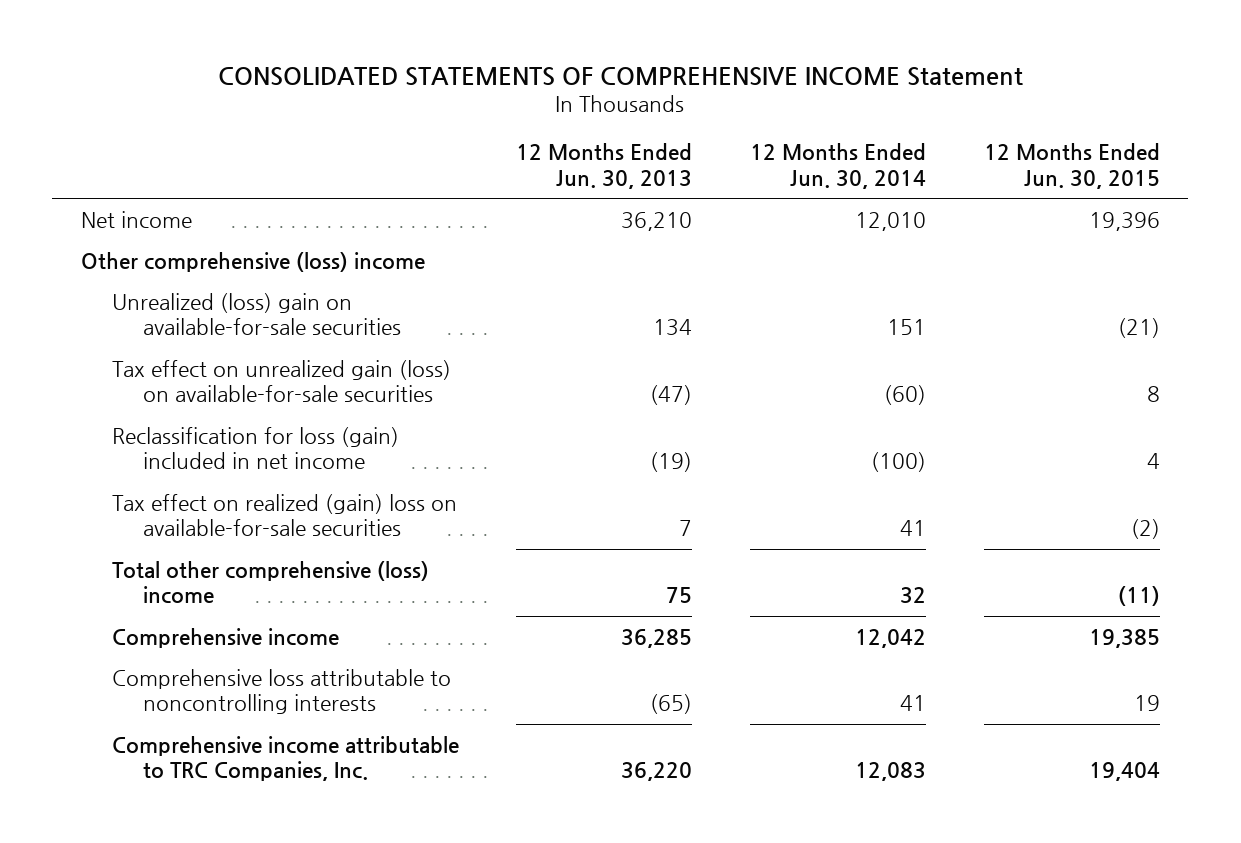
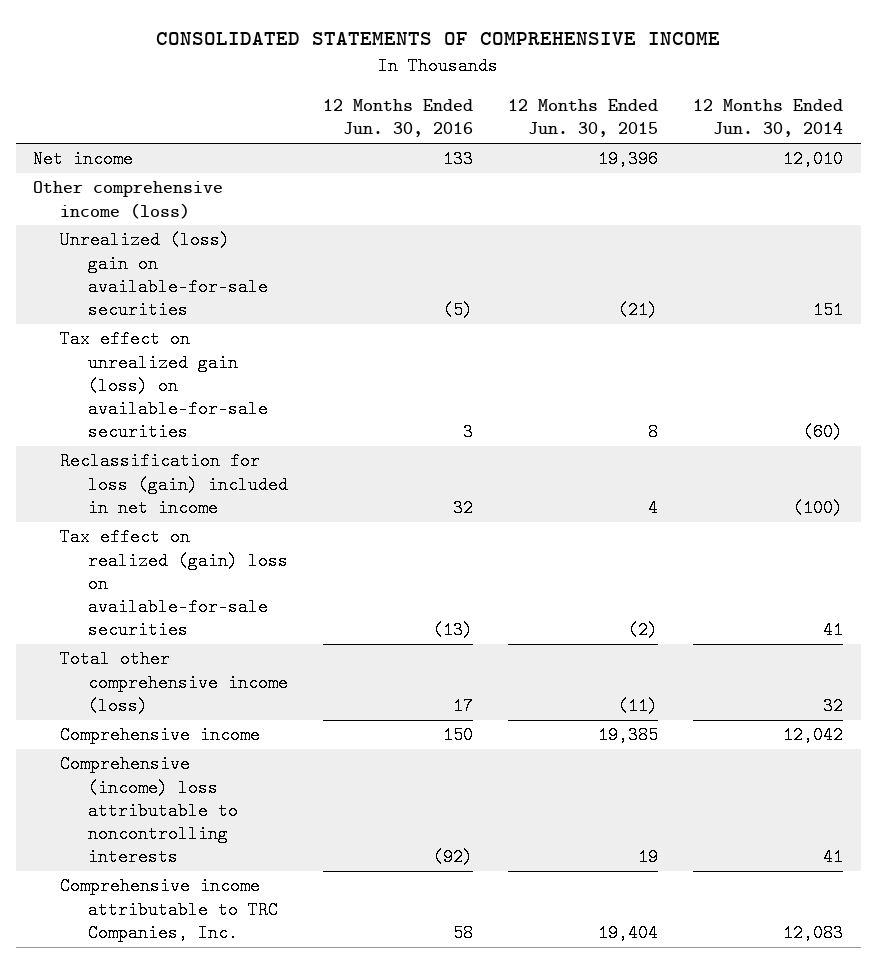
[218,66,1024,86] CONSOLIDATED STATEMENTS OF COMPREHENSIVE INCOME Statement -> [156,32,721,46] CONSOLIDATED STATEMENTS OF COMPREHENSIVE INCOME
[516,143,693,189] 12 Months Ended Jun. 30, 2013 -> none
none -> [322,99,473,138] 12 Months Ended Jun. 30, 2016
[80,251,425,272] Other comprehensive (loss) income -> [33,181,224,219] Other comprehensive income (loss)
[111,560,429,605] Total other comprehensive (loss) income -> [60,650,288,715] Total other comprehensive income (loss)
[111,668,451,715] Comprehensive loss attributable to noncontrolling interests -> [60,755,238,867] Comprehensive (income) loss attributable to noncontrolling interests

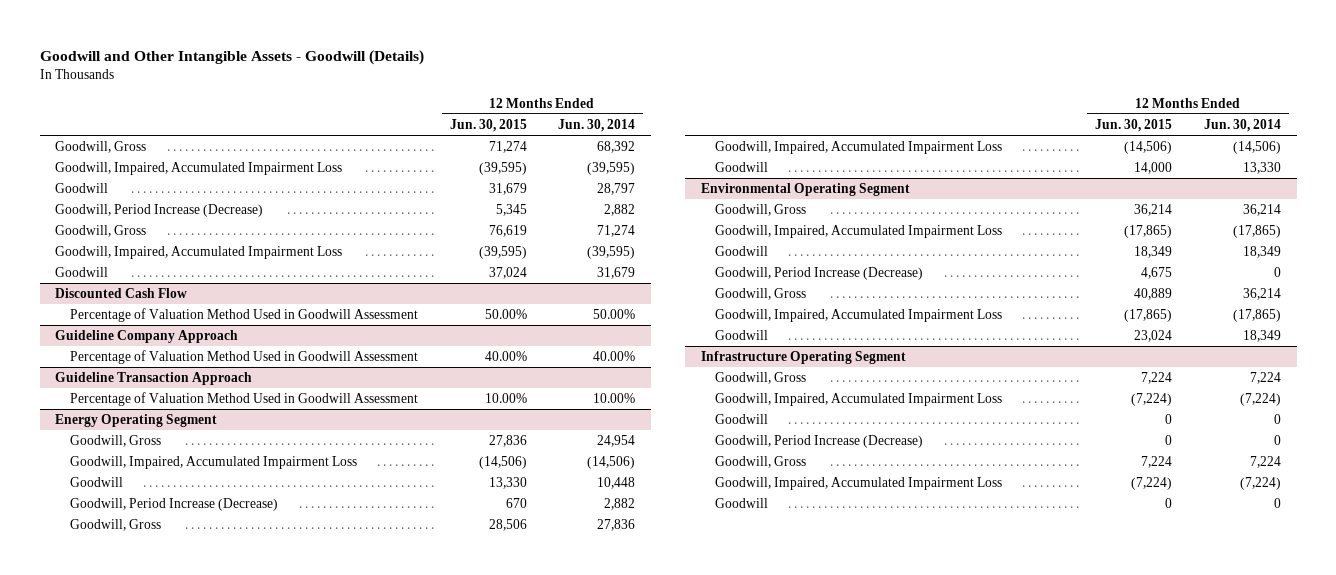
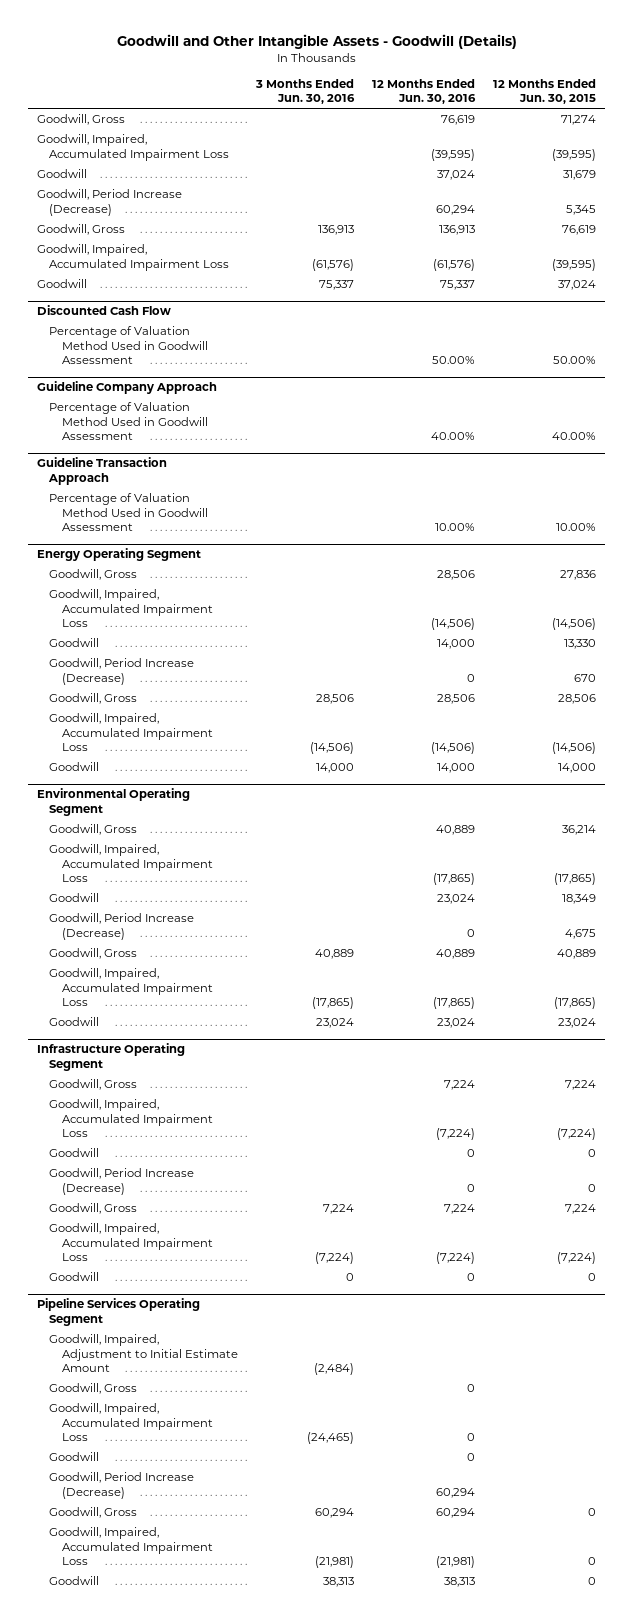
[558,118,636,132] Jun. 30, 2014 -> none
none -> [255,78,356,105] 3 Months Ended Jun. 30, 2016
none -> [372,78,477,105] 12 Months Ended Jun. 30, 2016
none -> [37,1298,201,1327] Pipeline Services Operating Segment
none -> [49,1334,238,1373] Goodwill, Impaired, Adjustment to Initial Estimate Amount
none -> [49,1383,138,1395] Goodwill, Gross
none -> [49,1403,213,1442] Goodwill, Impaired, Accumulated Impairment Loss
none -> [49,1452,100,1462] Goodwill
none -> [49,1472,195,1499] Goodwill, Period Increase (Decrease)
none -> [49,1507,138,1519] Goodwill, Gross
none -> [49,1527,213,1566] Goodwill, Impaired, Accumulated Impairment Loss
none -> [49,1576,100,1586] Goodwill

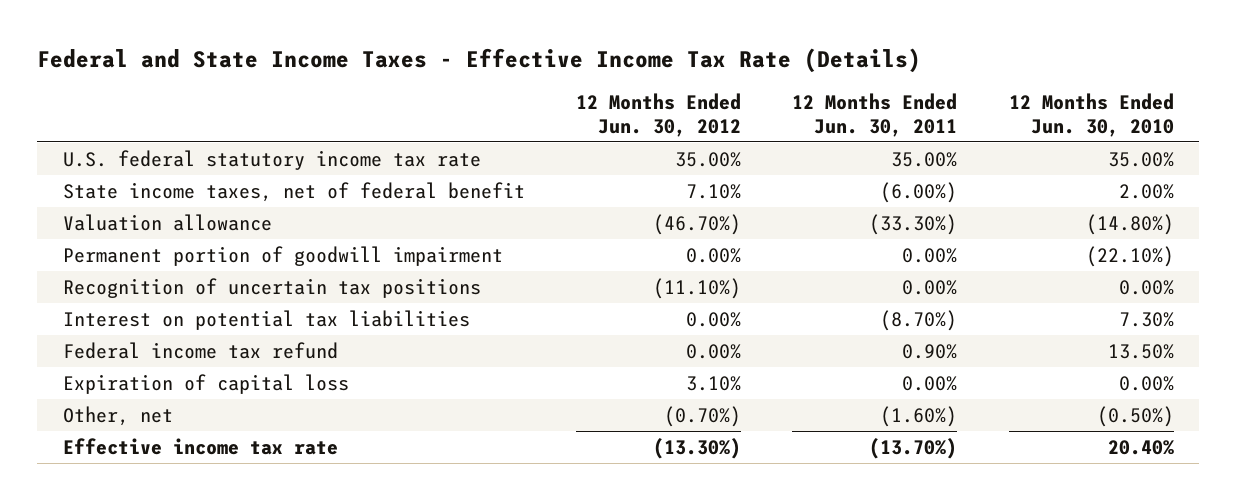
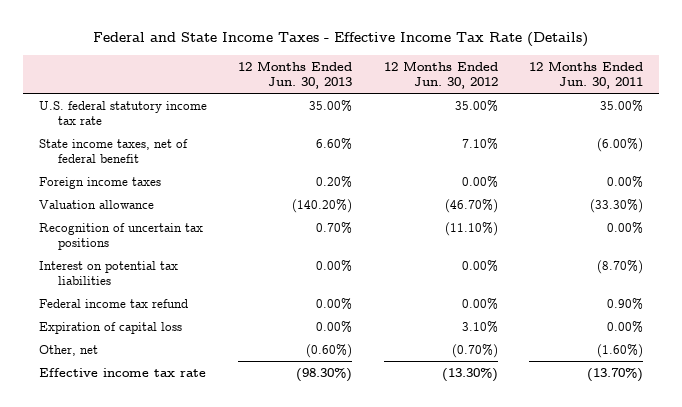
[1008,93,1174,137] 12 Months Ended Jun. 30, 2010 -> none
none -> [238,60,353,89] 12 Months Ended Jun. 30, 2013
none -> [39,176,162,189] Foreign income taxes
[62,245,503,266] Permanent portion of goodwill impairment -> none

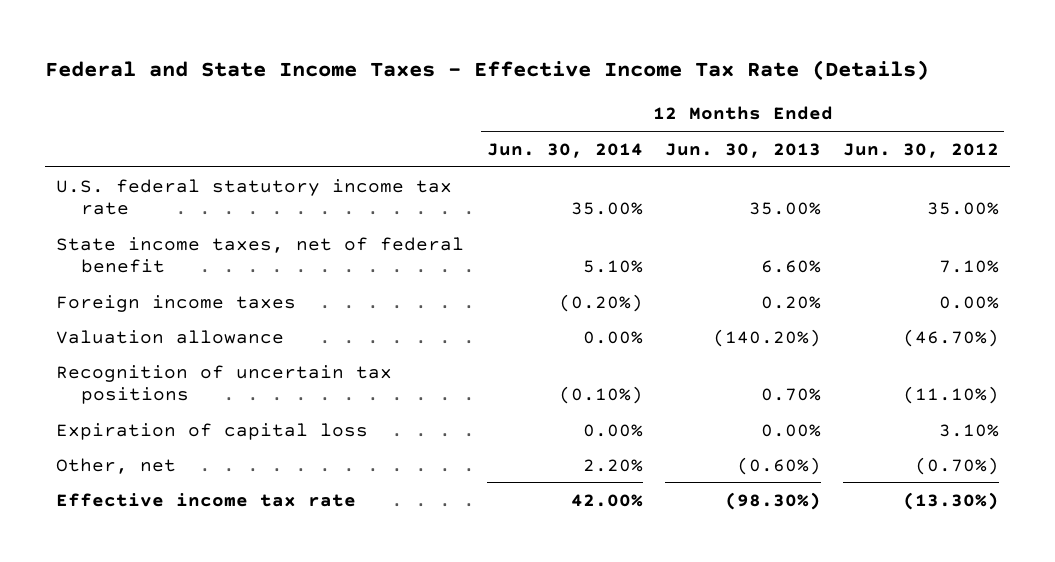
[529,60,644,89] 12 Months Ended Jun. 30, 2011 -> none
none -> [486,142,643,158] Jun. 30, 2014
[39,260,179,286] Interest on potential tax liabilities -> none
[39,298,189,308] Federal income tax refund -> none

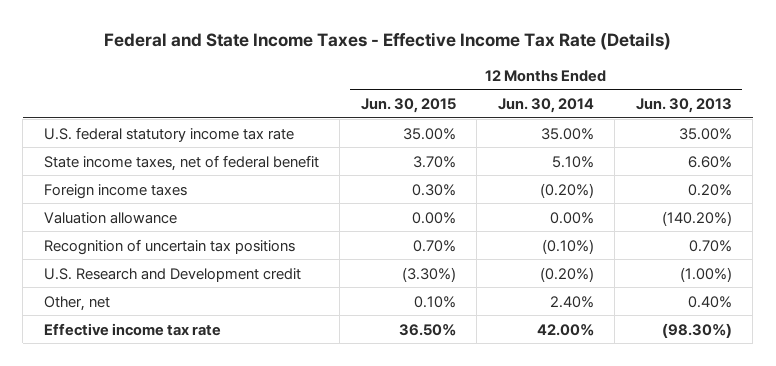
[842,142,999,158] Jun. 30, 2012 -> none
none -> [360,98,456,114] Jun. 30, 2015
[56,422,369,440] Expiration of capital loss -> none
none -> [43,267,301,282] U.S. Research and Development credit
[582,458,643,472] 2.20% -> [549,295,594,308] 2.40%
[736,456,821,475] (0.60%) -> [687,295,732,308] 0.40%

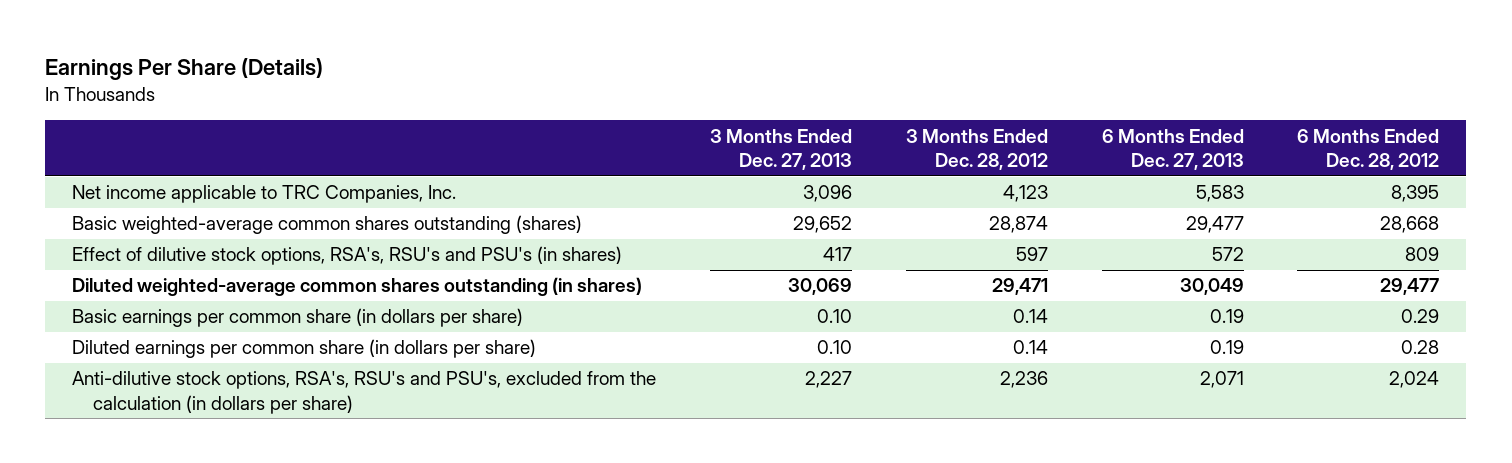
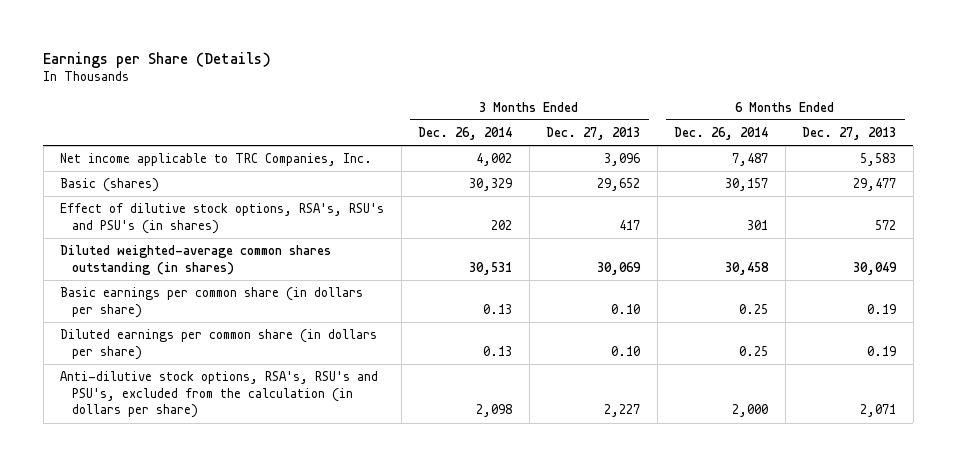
[45,58,324,81] Earnings Per Share (Details) -> [43,51,272,68] Earnings per Share (Details)
[905,128,1048,171] 3 Months Ended Dec. 28, 2012 -> none
[1297,128,1440,171] 6 Months Ended Dec. 28, 2012 -> none
none -> [418,127,513,141] Dec. 26, 2014
none -> [674,127,769,141] Dec. 26, 2014
[72,215,583,235] Basic weighted-average common shares outstanding (shares) -> [60,178,160,193] Basic (shares)

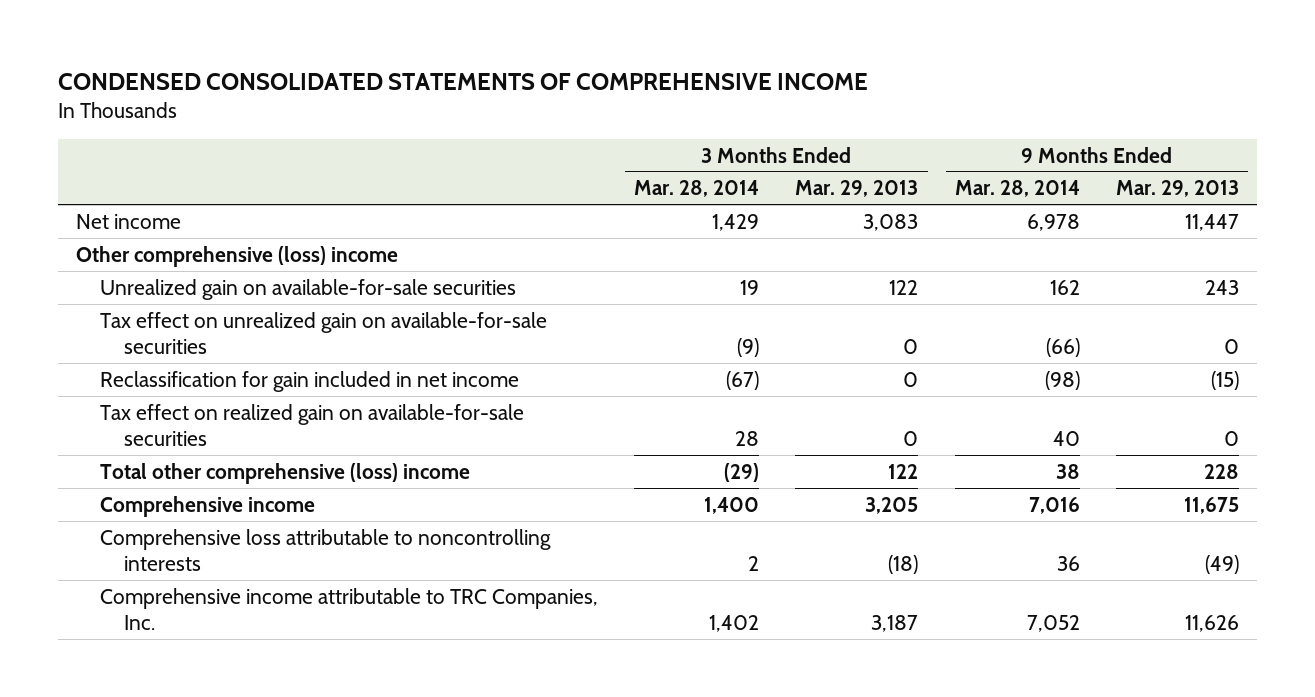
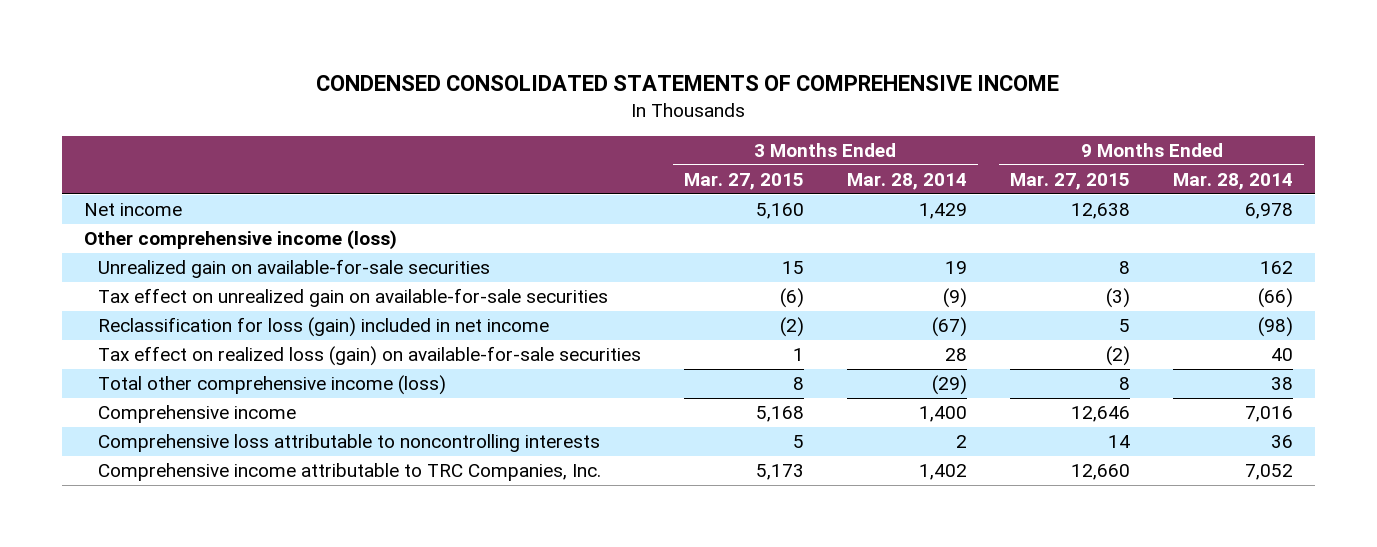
[795,180,919,198] Mar. 29, 2013 -> none
[1116,180,1240,198] Mar. 29, 2013 -> none
none -> [683,173,804,191] Mar. 27, 2015
none -> [1010,173,1131,191] Mar. 27, 2015
[75,245,398,267] Other comprehensive (loss) income -> [83,230,397,251] Other comprehensive income (loss)
[99,370,519,392] Reclassification for gain included in net income -> [97,317,549,338] Reclassification for loss (gain) included in net income
[99,403,524,447] Tax effect on realized gain on available-for-sale securities -> [97,346,641,367] Tax effect on realized loss (gain) on available-for-sale securities
[99,462,470,484] Total other comprehensive (loss) income -> [97,375,446,396] Total other comprehensive income (loss)

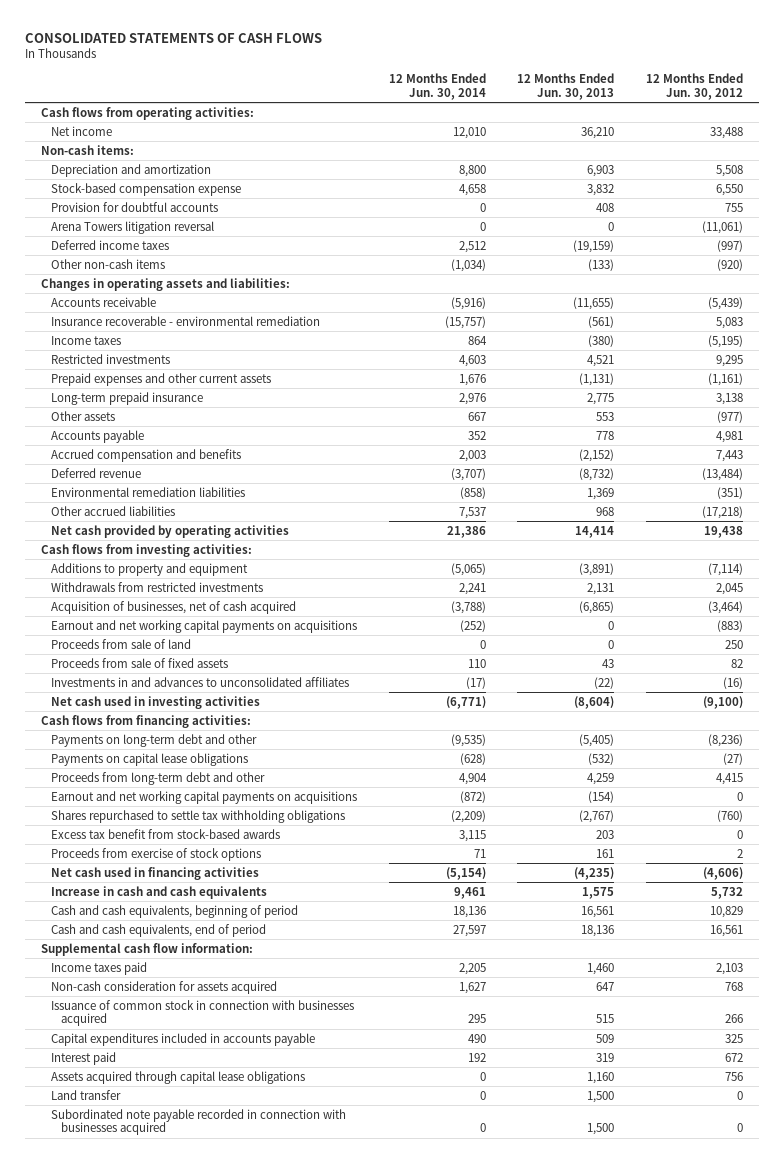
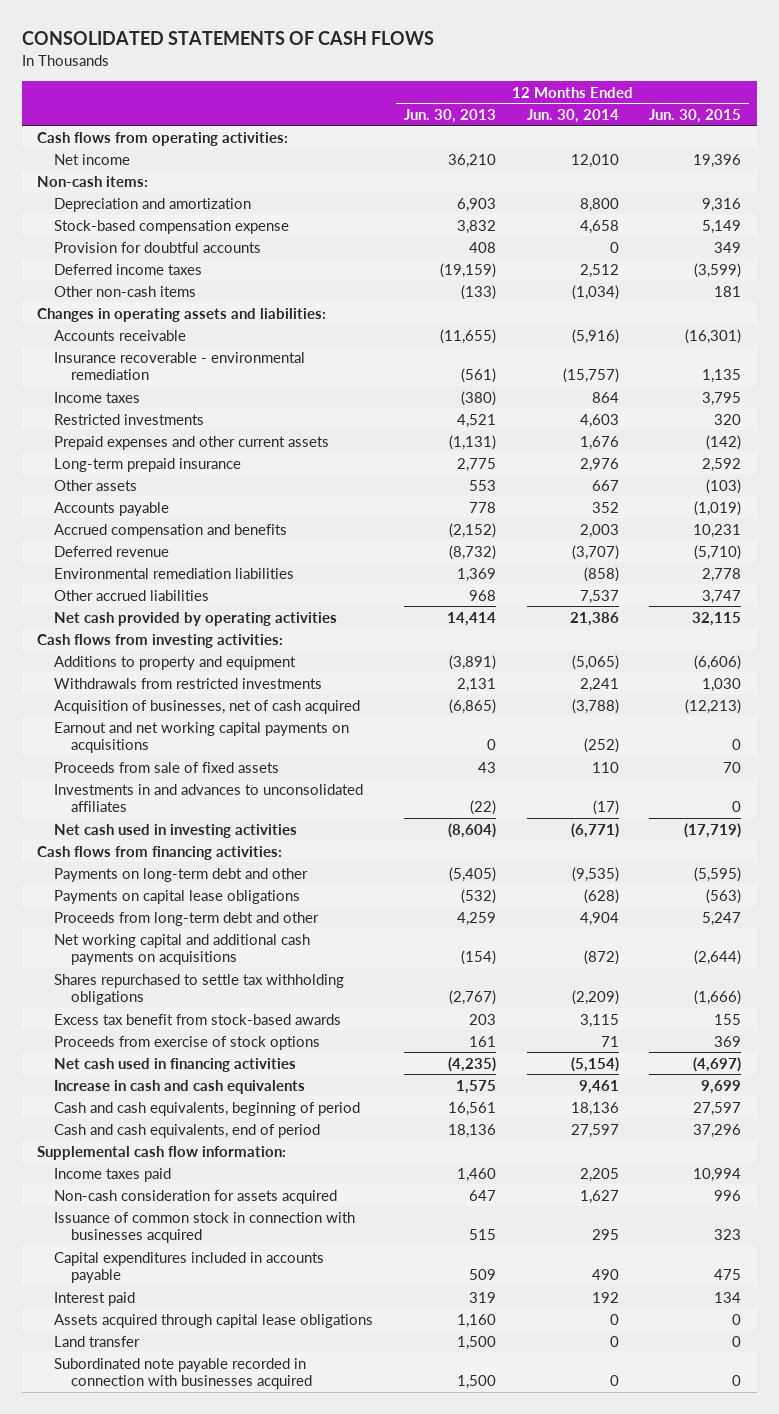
[646,73,744,100] 12 Months Ended Jun. 30, 2012 -> none
none -> [649,108,742,123] Jun. 30, 2015
[50,220,214,234] Arena Towers litigation reversal -> none
[50,638,191,649] Proceeds from sale of land -> none
[50,790,357,804] Earnout and net working capital payments on acquisitions -> [53,933,310,966] Net working capital and additional cash payments on acquisitions

